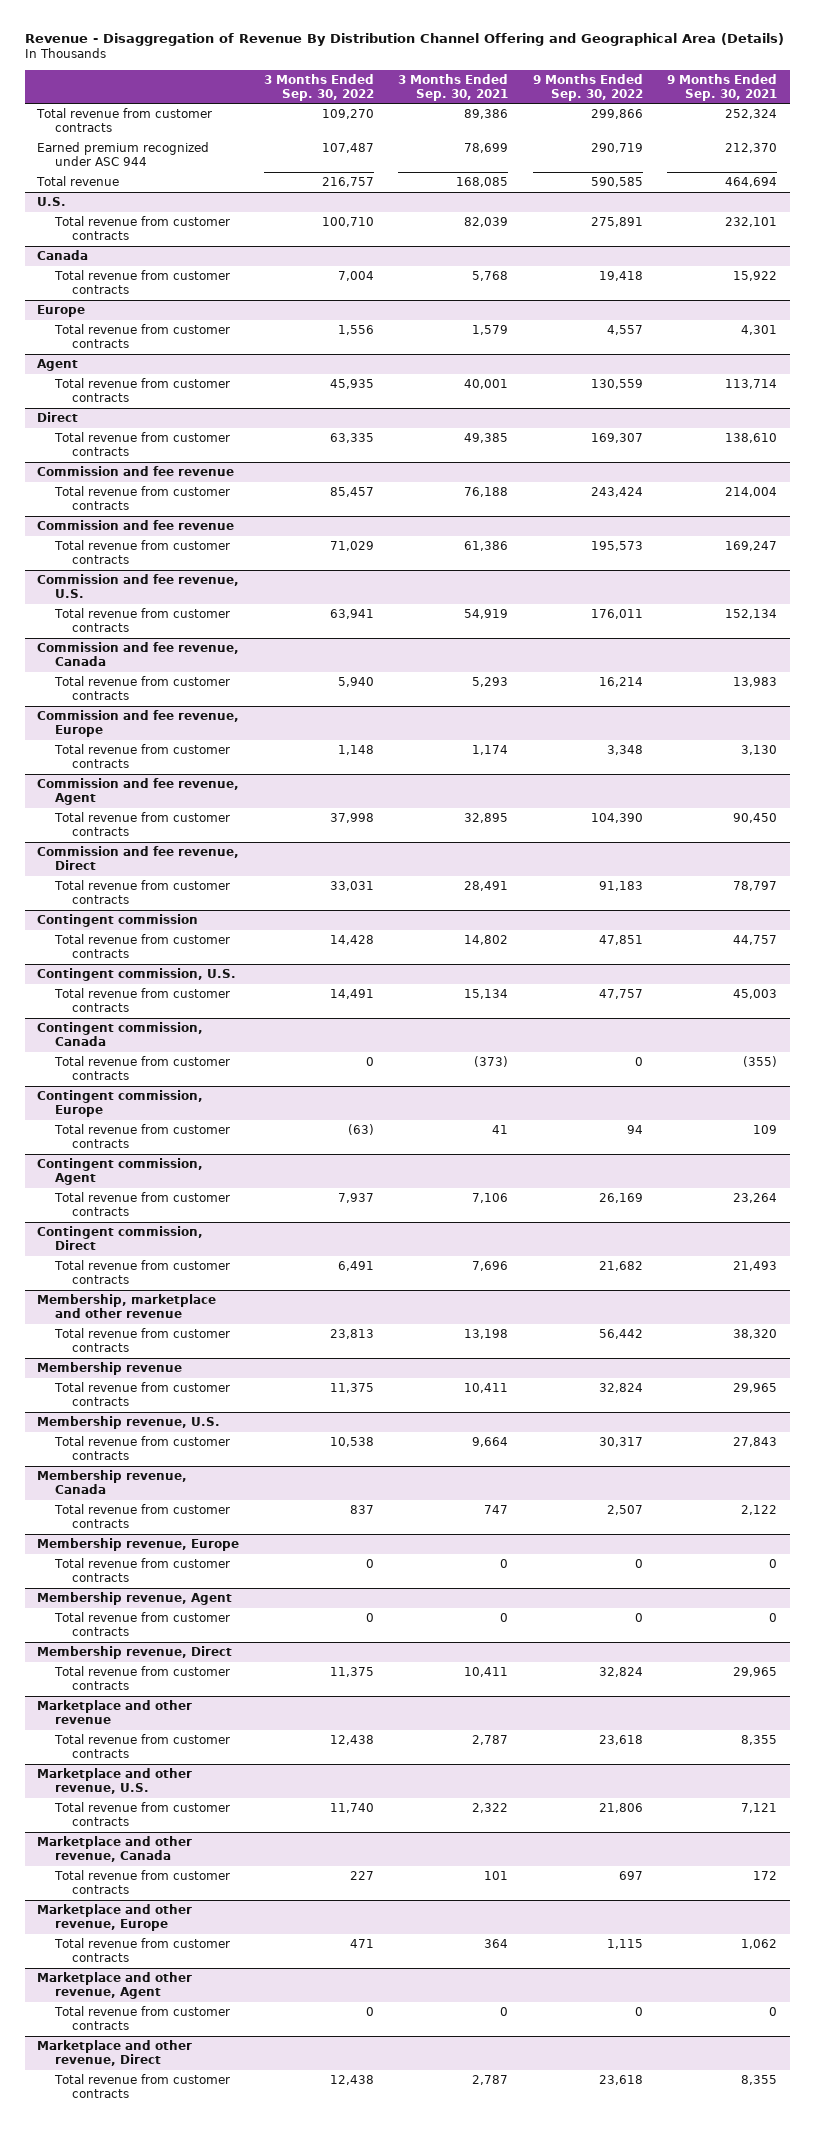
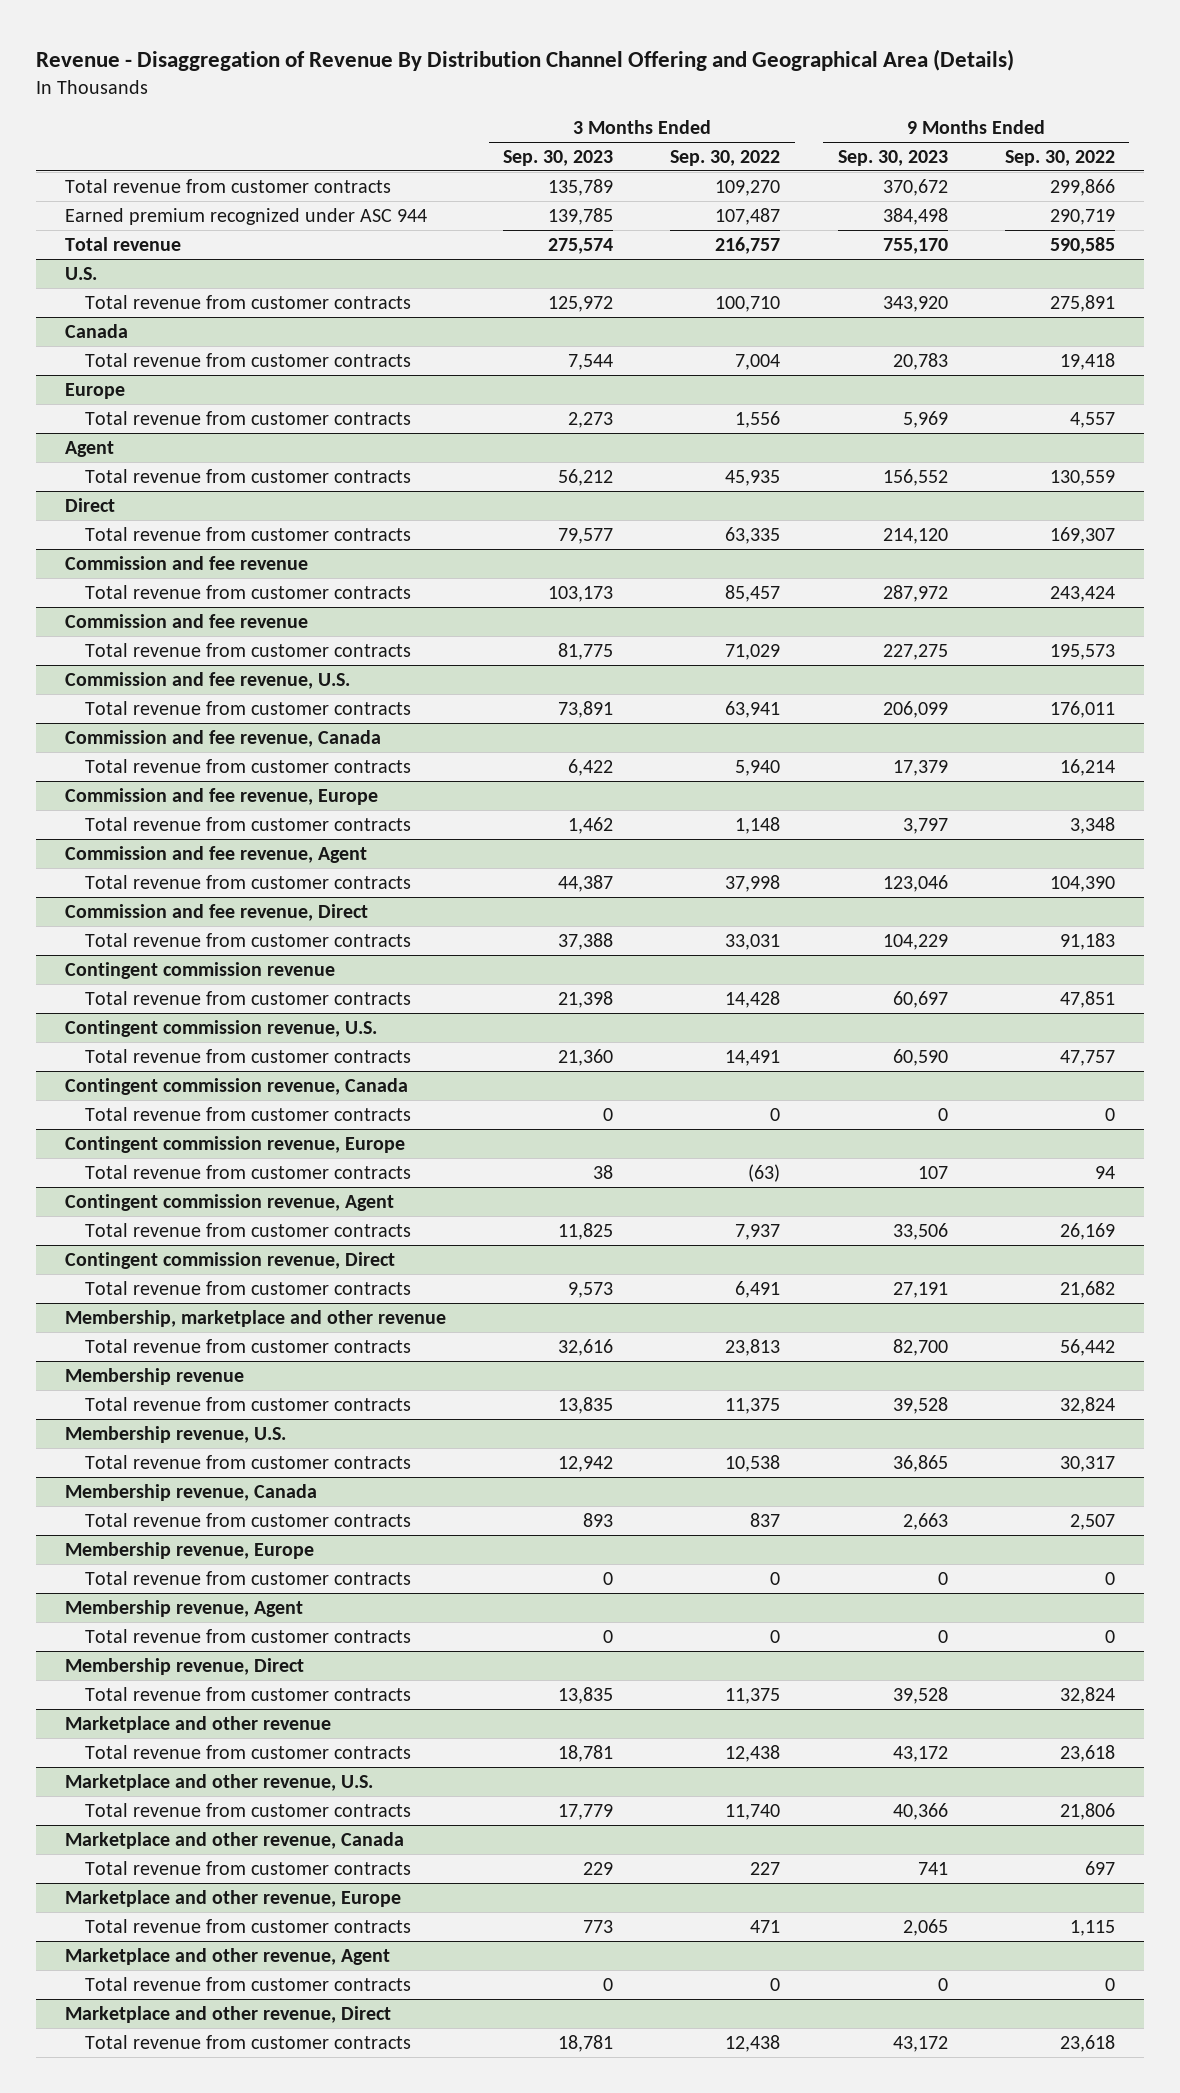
[398,73,509,101] 3 Months Ended Sep. 30, 2021 -> none
[667,73,778,101] 9 Months Ended Sep. 30, 2021 -> none
none -> [503,149,614,166] Sep. 30, 2023
none -> [837,149,948,166] Sep. 30, 2023
[37,914,199,928] Contingent commission -> [65,961,336,979] Contingent commission revenue
[37,968,237,982] Contingent commission, U.S. -> [65,1019,378,1037] Contingent commission revenue, U.S.
[37,1022,204,1047] Contingent commission, Canada -> [65,1077,409,1095] Contingent commission revenue, Canada
[37,1090,204,1118] Contingent commission, Europe -> [65,1135,406,1153] Contingent commission revenue, Europe
[37,1158,204,1186] Contingent commission, Agent -> [65,1193,395,1211] Contingent commission revenue, Agent
[37,1226,204,1251] Contingent commission, Direct -> [65,1251,396,1269] Contingent commission revenue, Direct

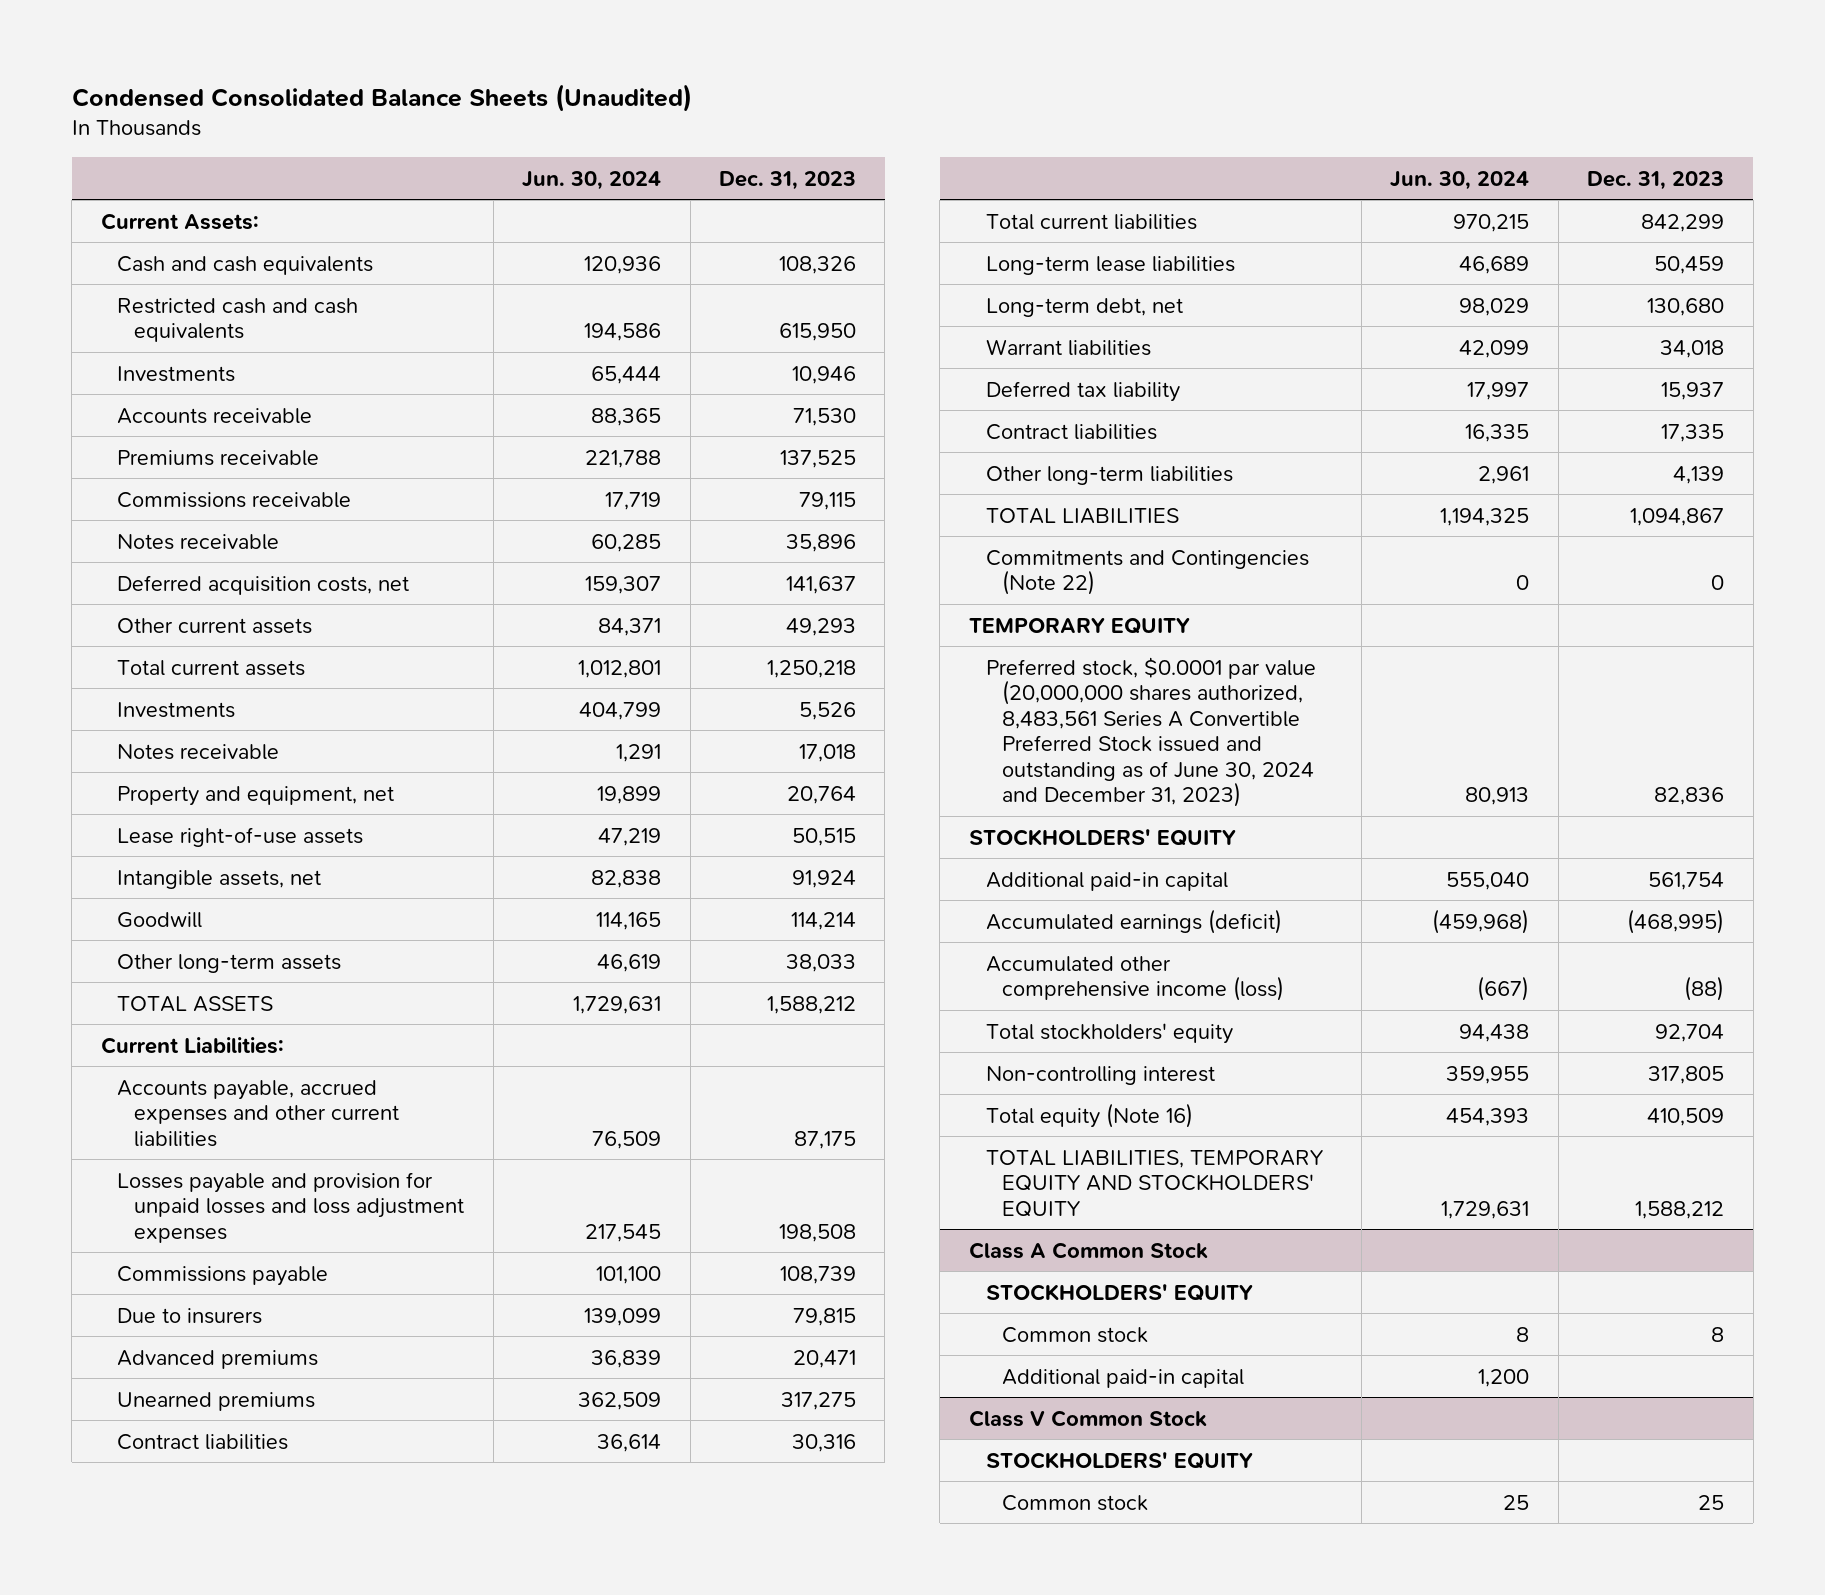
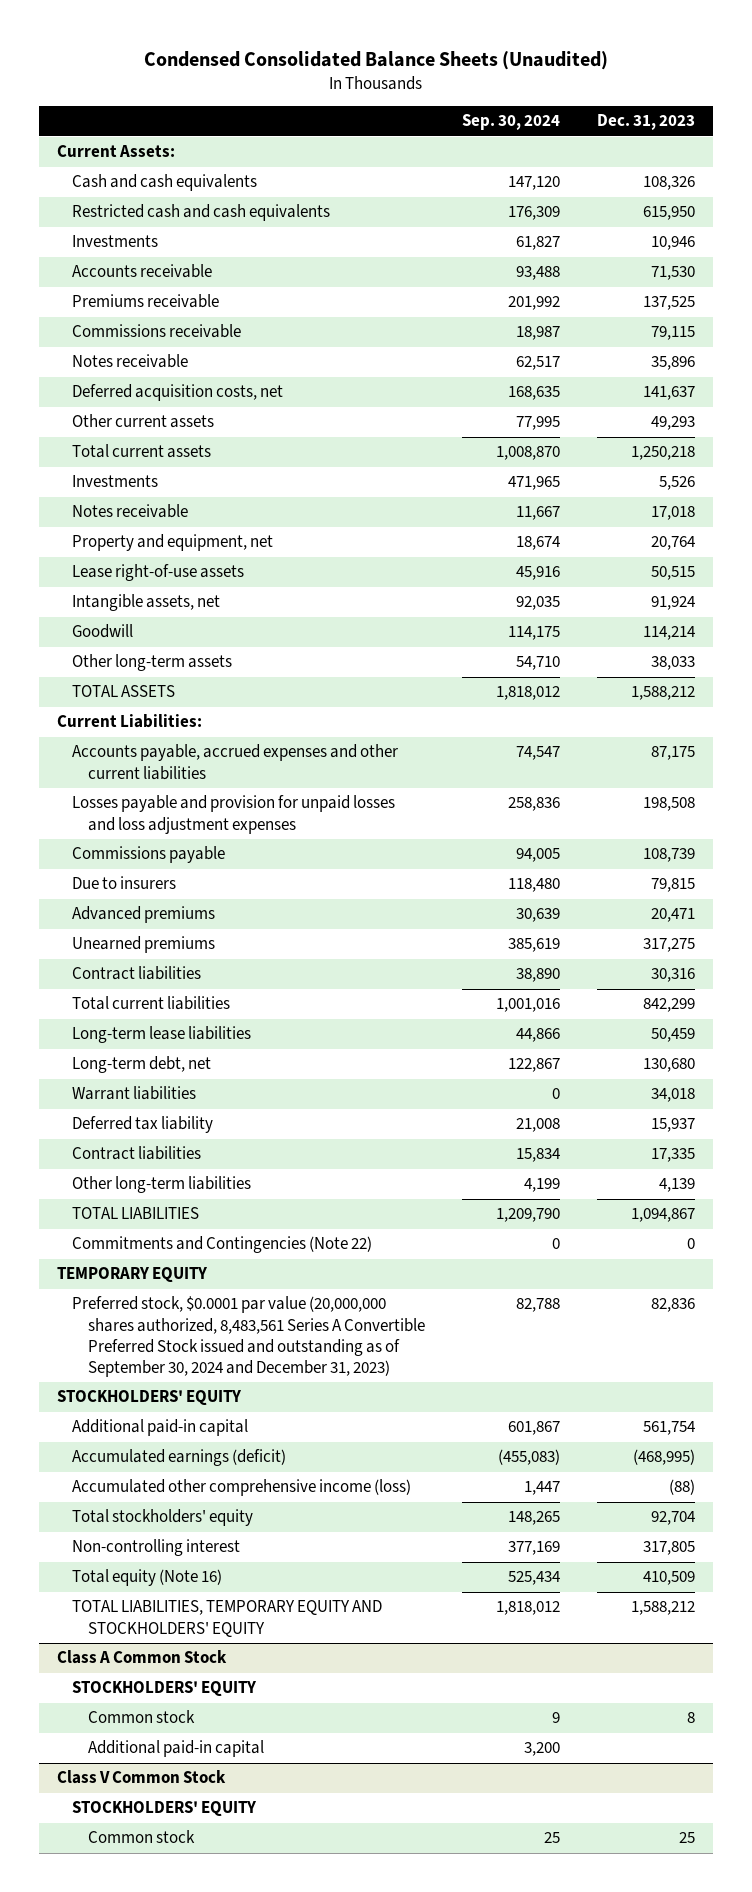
[522,170,662,190] Jun. 30, 2024 -> none
none -> [461,114,560,131] Sep. 30, 2024
[985,656,1316,808] Preferred stock, $0.0001 par value (20,000,000 shares authorized, 8,483,561 Series A Convertible Preferred Stock issued and outstanding as of June 30, 2024 and December 31, 2023) -> [72,1296,425,1377] Preferred stock, $0.0001 par value (20,000,000 shares authorized, 8,483,561 Series A Convertible Preferred Stock issued and outstanding as of September 30, 2024 and December 31, 2023)

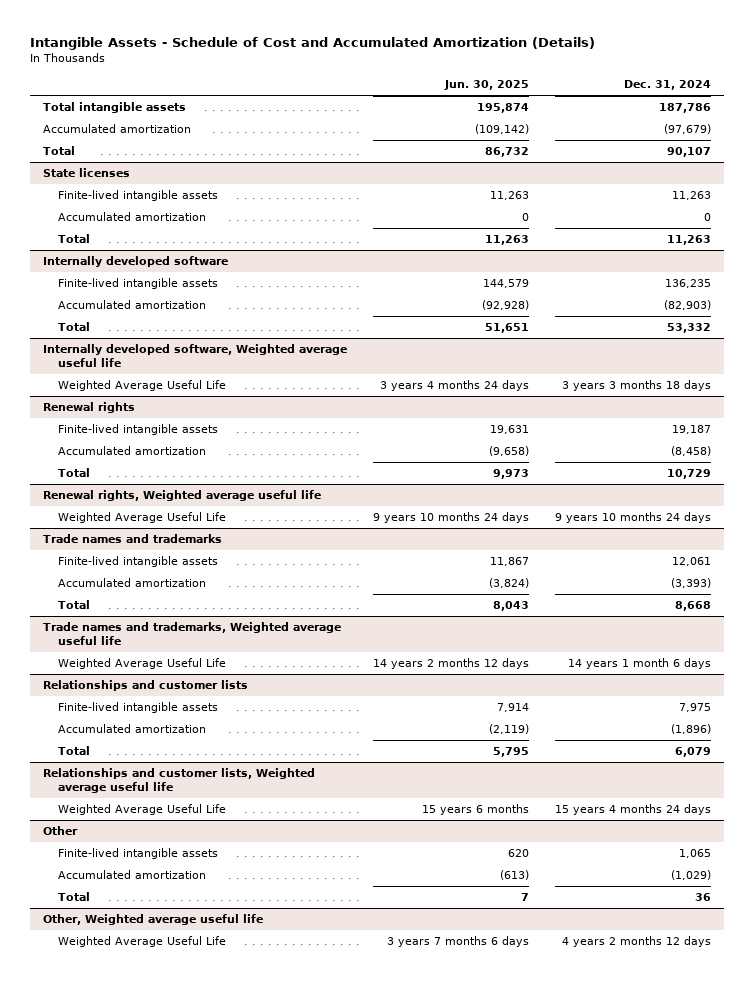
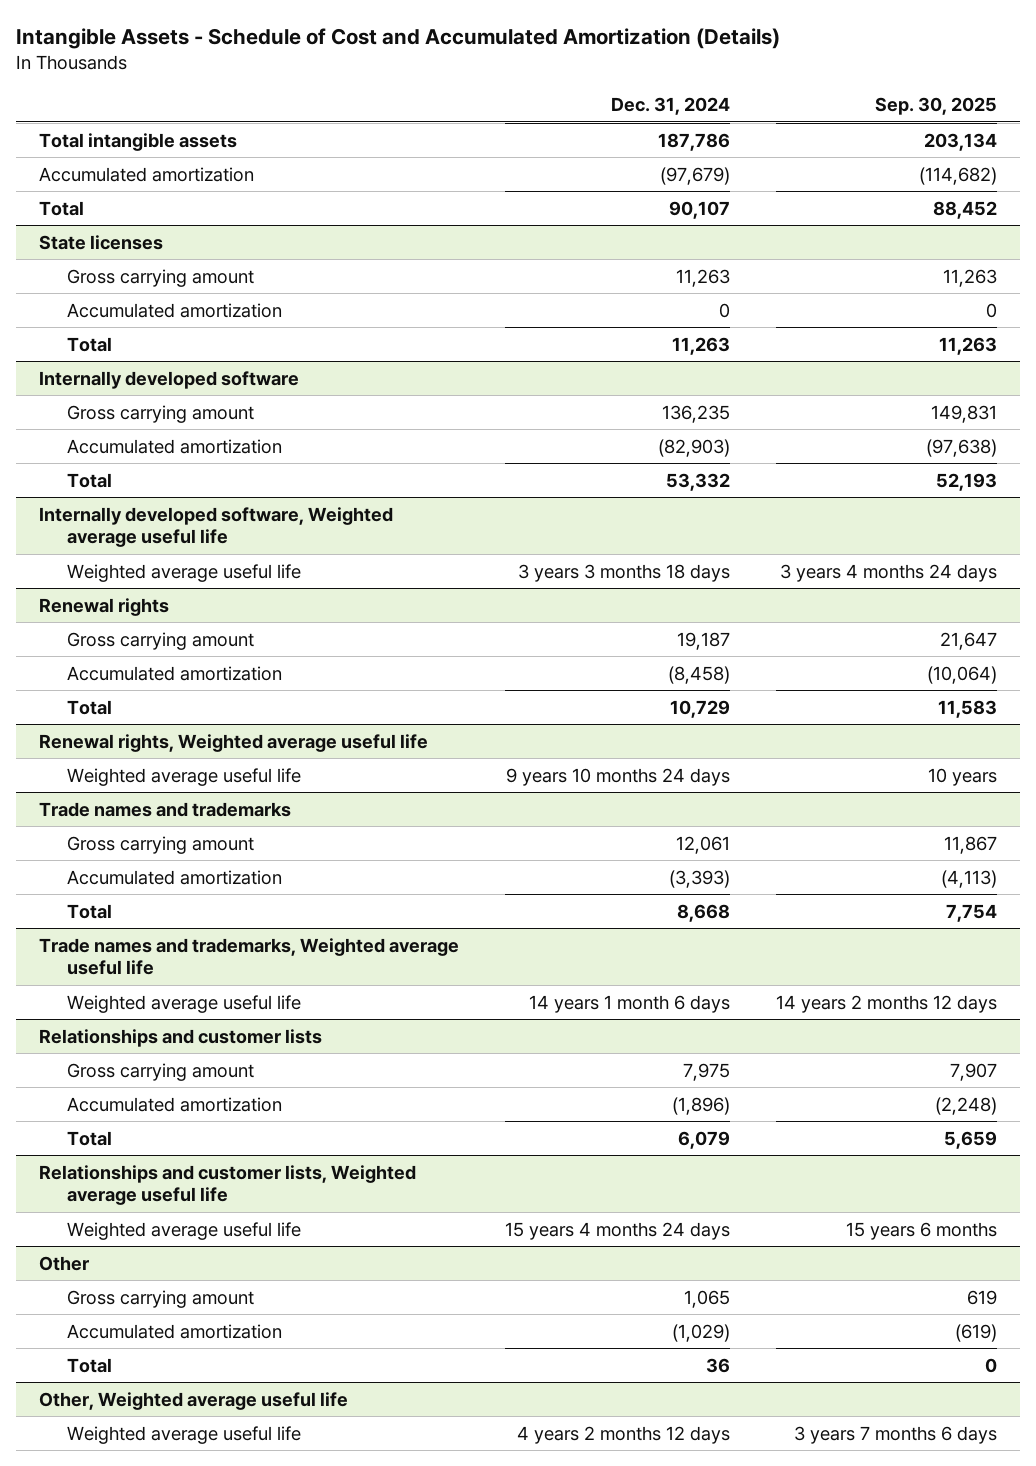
[444,80,530,91] Jun. 30, 2025 -> none
none -> [875,97,998,116] Sep. 30, 2025
[58,189,219,201] Finite-lived intangible assets -> [67,268,255,287] Gross carrying amount
[58,277,219,289] Finite-lived intangible assets -> [67,404,255,423] Gross carrying amount
[58,379,227,391] Weighted Average Useful Life -> [67,563,302,582] Weighted average useful life
[58,423,219,435] Finite-lived intangible assets -> [67,631,255,650] Gross carrying amount
[58,511,227,523] Weighted Average Useful Life -> [67,767,302,786] Weighted average useful life
[58,555,219,567] Finite-lived intangible assets -> [67,835,255,854] Gross carrying amount
[58,657,227,669] Weighted Average Useful Life -> [67,994,302,1013] Weighted average useful life
[58,701,219,713] Finite-lived intangible assets -> [67,1062,255,1081] Gross carrying amount
[58,803,227,815] Weighted Average Useful Life -> [67,1221,302,1240] Weighted average useful life
[58,847,219,859] Finite-lived intangible assets -> [67,1289,255,1308] Gross carrying amount
[58,935,227,947] Weighted Average Useful Life -> [67,1425,302,1444] Weighted average useful life

